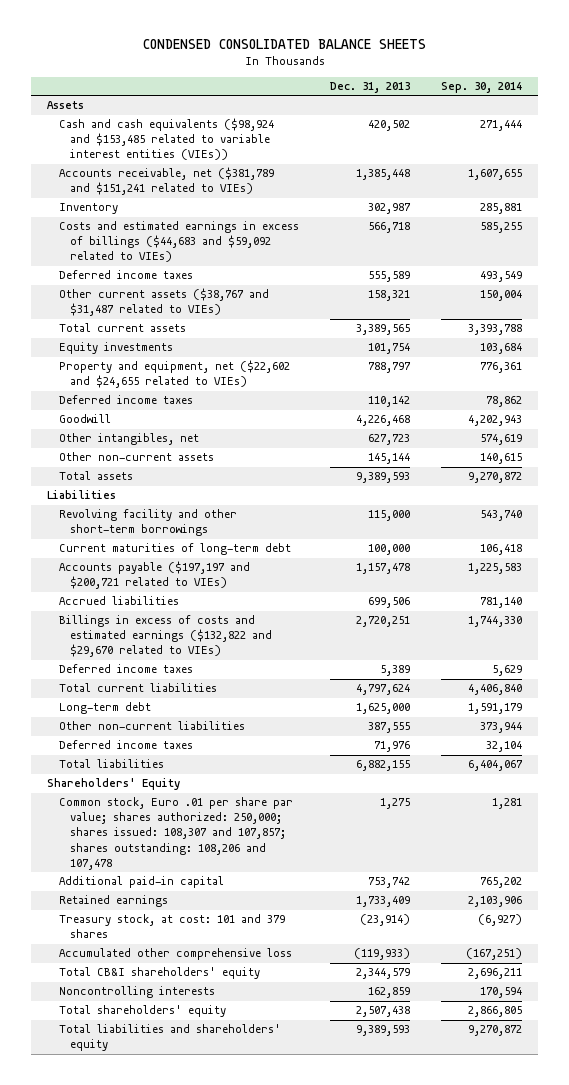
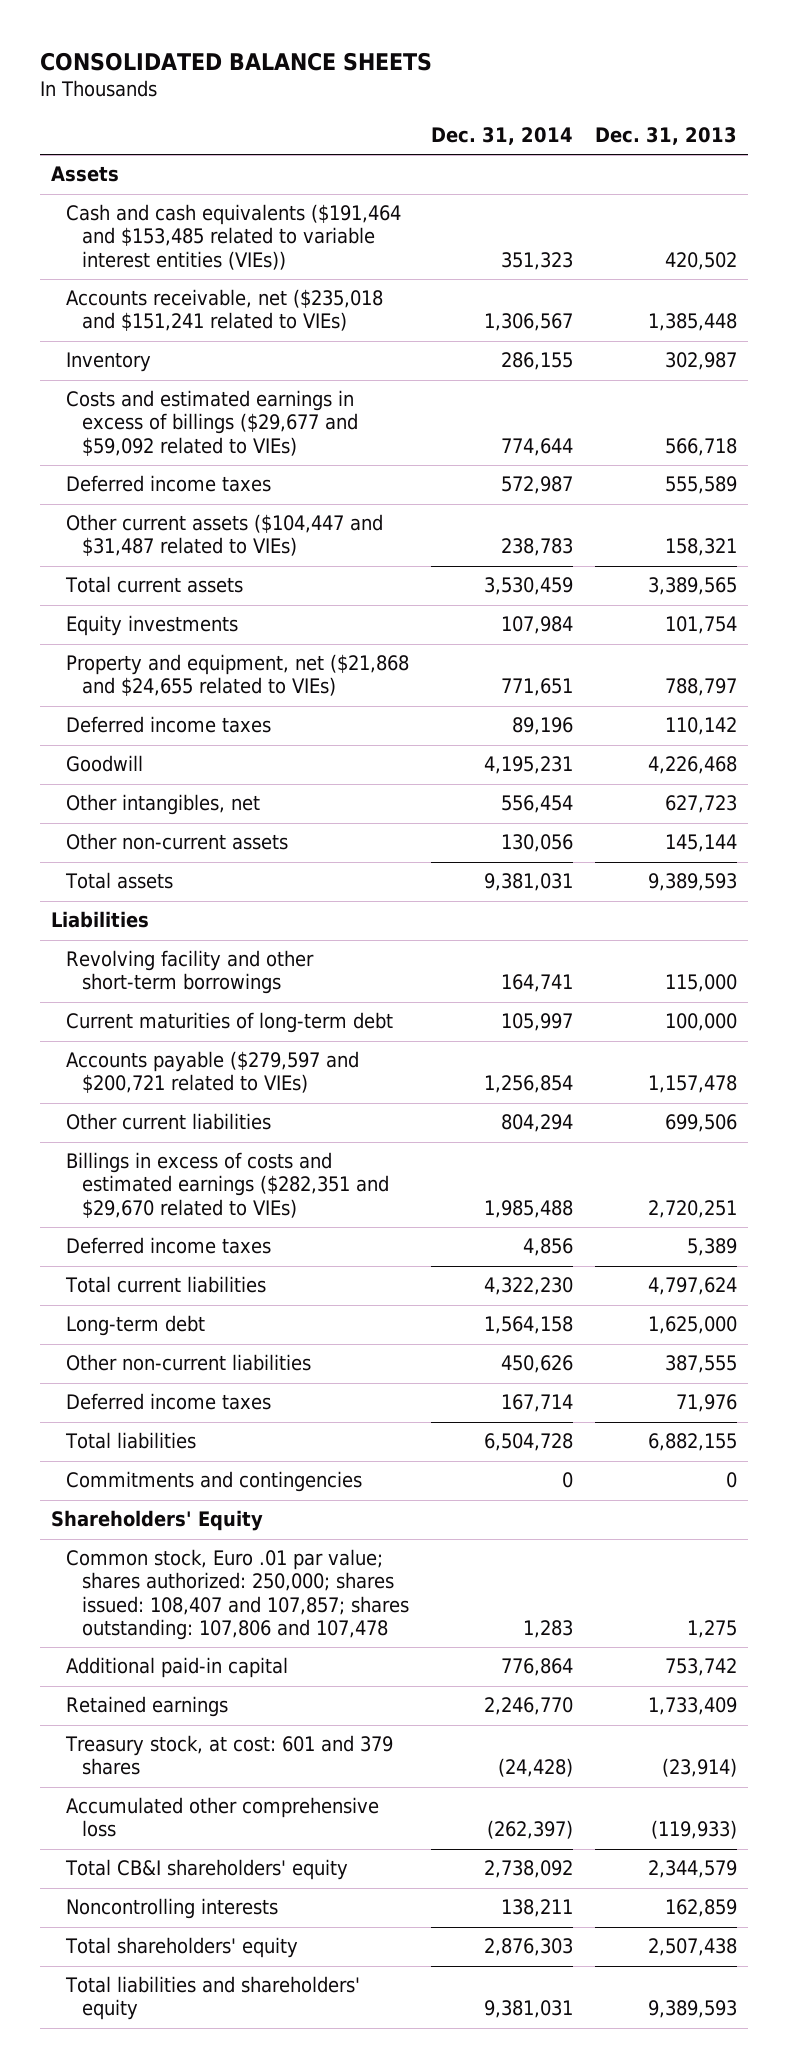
[142,39,426,50] CONDENSED CONSOLIDATED BALANCE SHEETS -> [40,52,433,72] CONSOLIDATED BALANCE SHEETS
[441,81,523,93] Sep. 30, 2014 -> none
none -> [431,127,574,146] Dec. 31, 2014
[58,118,274,161] Cash and cash equivalents ($98,924 and $153,485 related to variable interest entities (VIEs)) -> [66,204,402,270] Cash and cash equivalents ($191,464 and $153,485 related to variable interest entities (VIEs))
[58,167,274,196] Accounts receivable, net ($381,789 and $151,241 related to VIEs) -> [66,289,384,332] Accounts receivable, net ($235,018 and $151,241 related to VIEs)
[58,221,299,263] Costs and estimated earnings in excess of billings ($44,683 and $59,092 related to VIEs) -> [66,390,358,456] Costs and estimated earnings in excess of billings ($29,677 and $59,092 related to VIEs)
[58,288,269,317] Other current assets ($38,767 and $31,487 related to VIEs) -> [66,514,384,557] Other current assets ($104,447 and $31,487 related to VIEs)
[58,360,290,389] Property and equipment, net ($22,602 and $24,655 related to VIEs) -> [66,654,410,697] Property and equipment, net ($21,868 and $24,655 related to VIEs)
[58,561,250,590] Accounts payable ($197,197 and $200,721 related to VIEs) -> [66,1051,360,1094] Accounts payable ($279,597 and $200,721 related to VIEs)
[58,596,179,606] Accrued liabilities -> [66,1113,272,1131] Other current liabilities
[58,615,273,658] Billings in excess of costs and estimated earnings ($132,822 and $29,670 related to VIEs) -> [66,1152,389,1218] Billings in excess of costs and estimated earnings ($282,351 and $29,670 related to VIEs)
none -> [66,1471,363,1493] Commitments and contingencies
[58,797,293,870] Common stock, Euro .01 per share par value; shares authorized: 250,000; shares issued: 108,307 and 107,857; shares outstanding: 108,206 and 107,478 -> [66,1549,409,1640] Common stock, Euro .01 par value; shares authorized: 250,000; shares issued: 108,407 and 107,857; shares outstanding: 107,806 and 107,478
[58,914,285,939] Treasury stock, at cost: 101 and 379 shares -> [65,1735,394,1776] Treasury stock, at cost: 601 and 379 shares

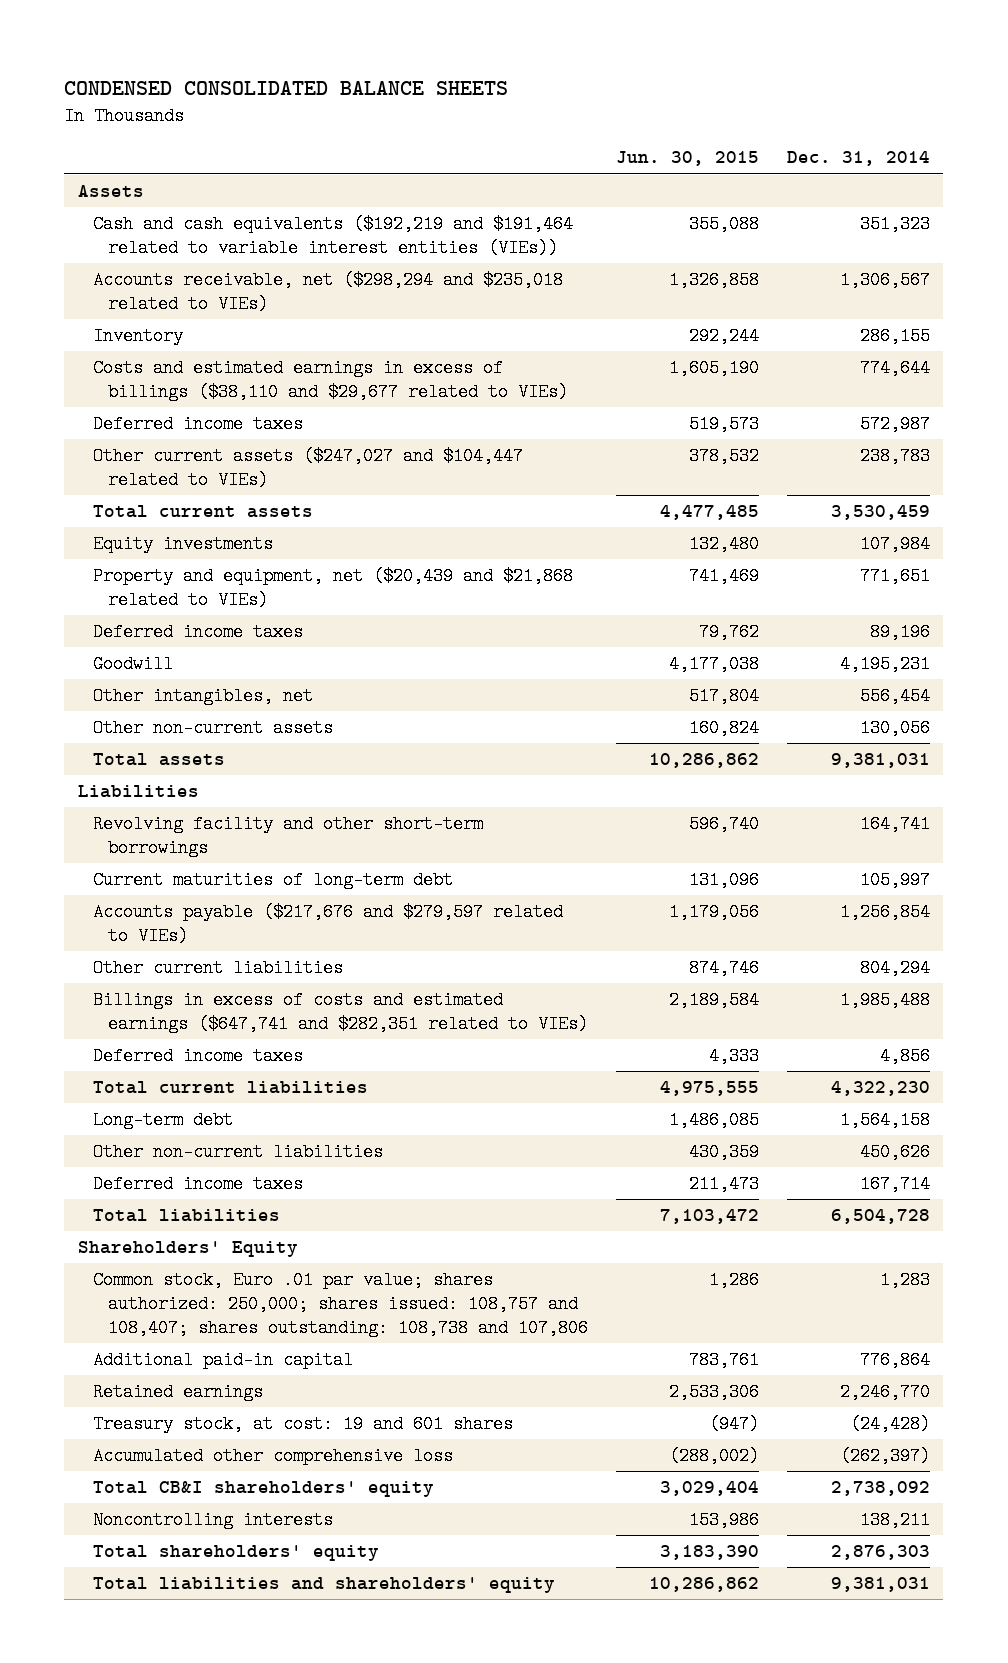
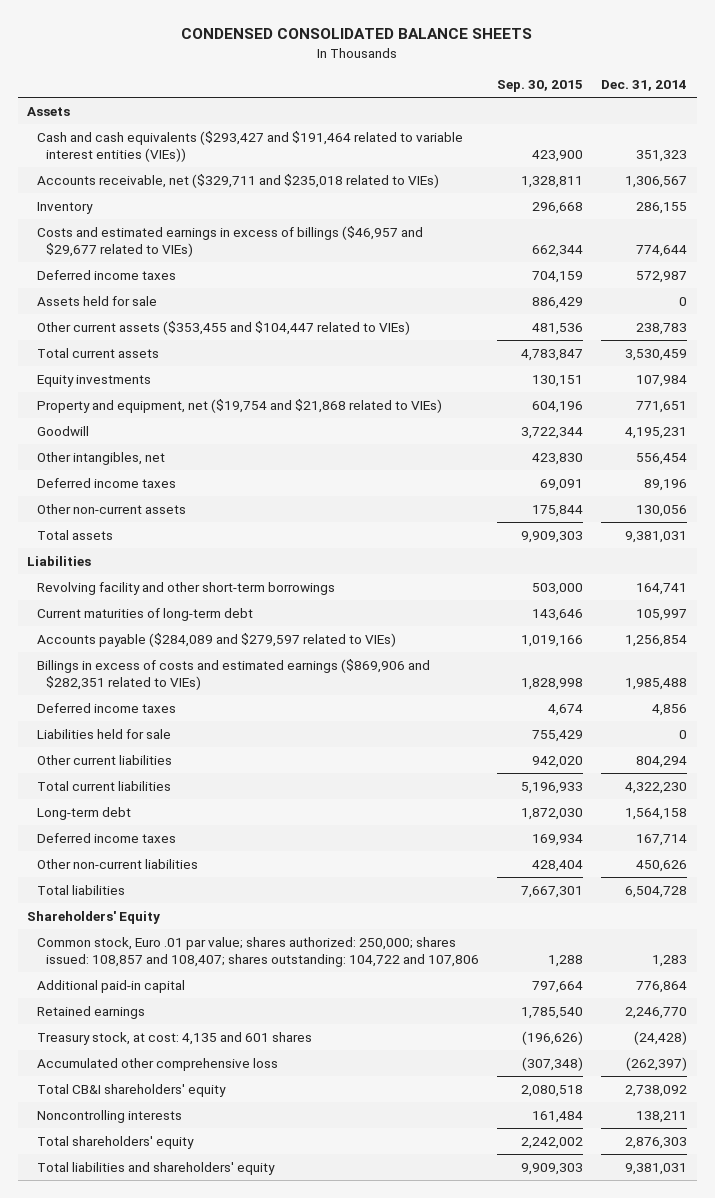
[615,151,759,167] Jun. 30, 2015 -> none
none -> [497,80,584,93] Sep. 30, 2015
[92,215,573,257] Cash and cash equivalents ($192,219 and $191,464 related to variable interest entities (VIEs)) -> [36,130,463,162] Cash and cash equivalents ($293,427 and $191,464 related to variable interest entities (VIEs))
[92,271,563,313] Accounts receivable, net ($298,294 and $235,018 related to VIEs) -> [36,173,439,188] Accounts receivable, net ($329,711 and $235,018 related to VIEs)
[92,359,568,401] Costs and estimated earnings in excess of billings ($38,110 and $29,677 related to VIEs) -> [36,225,423,257] Costs and estimated earnings in excess of billings ($46,957 and $29,677 related to VIEs)
none -> [36,295,157,306] Assets held for sale
[92,447,523,489] Other current assets ($247,027 and $104,447 related to VIEs) -> [36,320,410,335] Other current assets ($353,455 and $104,447 related to VIEs)
[92,567,573,609] Property and equipment, net ($20,439 and $21,868 related to VIEs) -> [36,398,442,413] Property and equipment, net ($19,754 and $21,868 related to VIEs)
[92,623,303,642] Deferred income taxes -> [36,477,176,488] Deferred income taxes
[92,903,563,945] Accounts payable ($217,676 and $279,597 related to VIEs) -> [36,632,396,647] Accounts payable ($284,089 and $279,597 related to VIEs)
[92,991,588,1033] Billings in excess of costs and estimated earnings ($647,741 and $282,351 related to VIEs) -> [36,658,430,690] Billings in excess of costs and estimated earnings ($869,906 and $282,351 related to VIEs)
none -> [36,728,171,739] Liabilities held for sale
[92,959,343,978] Other current liabilities -> [36,754,172,765] Other current liabilities
[92,1143,383,1162] Other non-current liabilities -> [36,858,198,869] Other non-current liabilities
[92,1271,588,1337] Common stock, Euro .01 par value; shares authorized: 250,000; shares issued: 108,757 and 108,407; shares outstanding: 108,738 and 107,806 -> [36,936,480,967] Common stock, Euro .01 par value; shares authorized: 250,000; shares issued: 108,857 and 108,407; shares outstanding: 104,722 and 107,806
[92,1415,513,1434] Treasury stock, at cost: 19 and 601 shares -> [36,1031,312,1045] Treasury stock, at cost: 4,135 and 601 shares

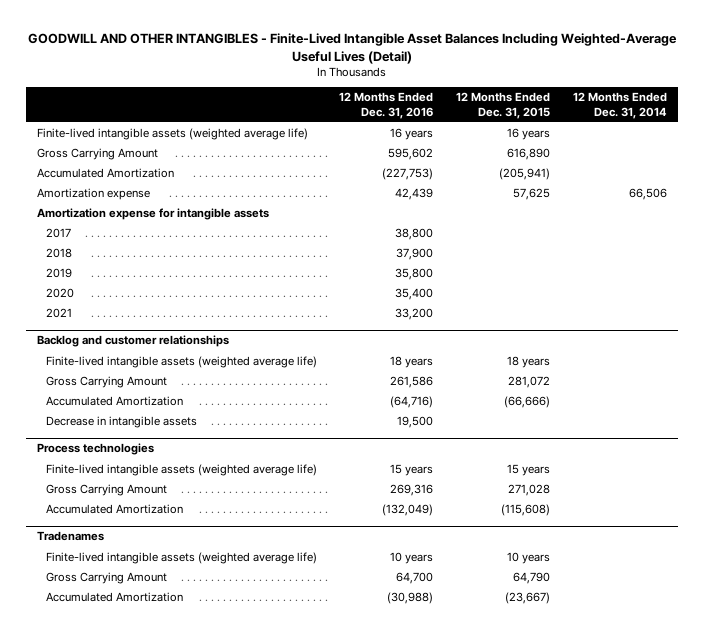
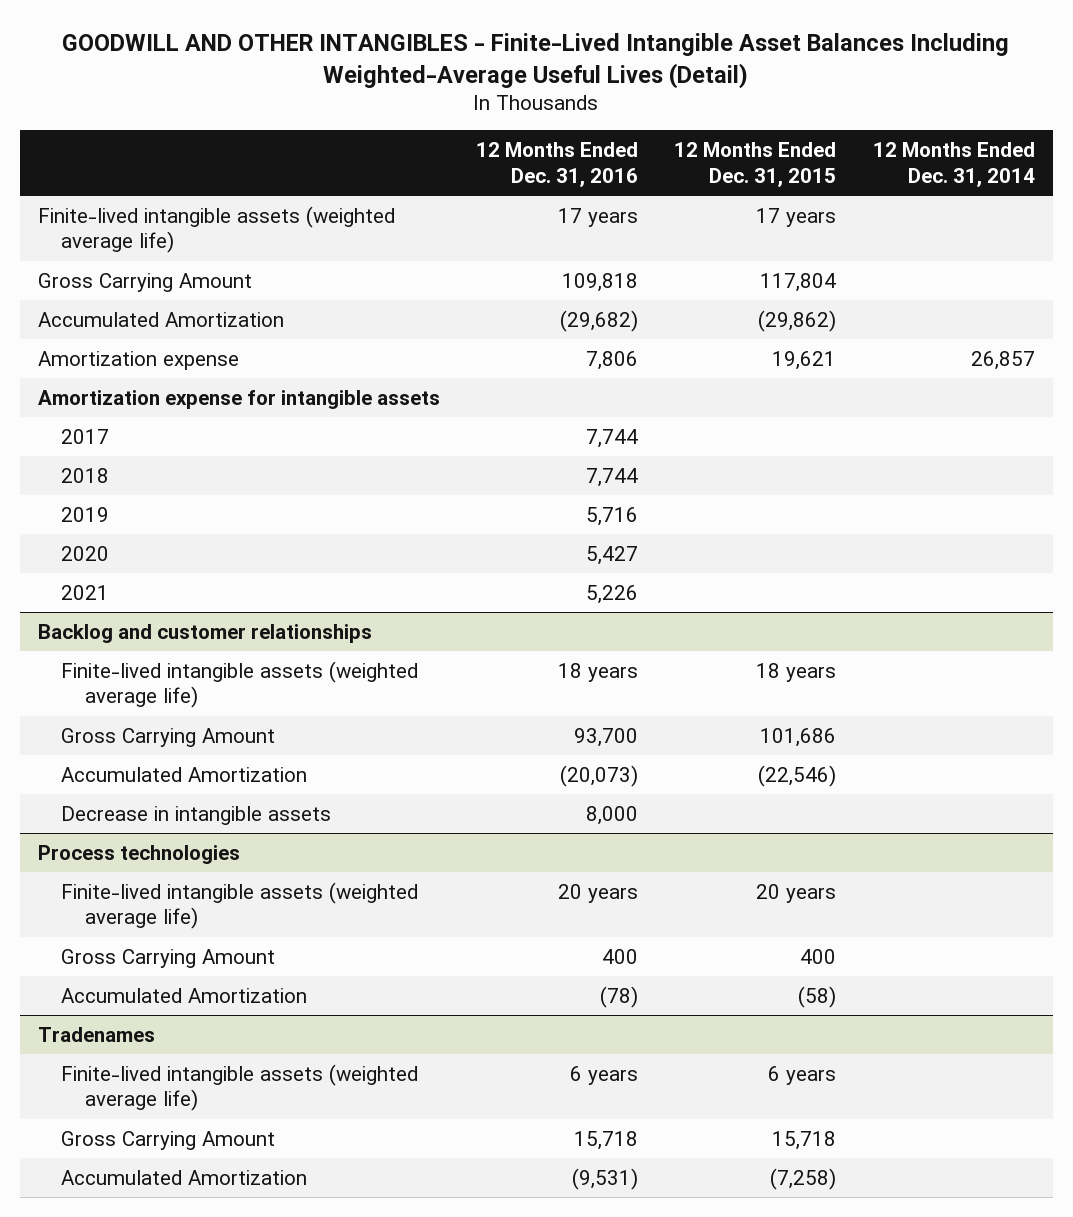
[390,128,434,141] 16 years -> [558,207,639,227] 17 years
[507,128,551,141] 16 years -> [756,207,837,227] 17 years
[388,148,434,161] 595,602 -> [562,272,639,292] 109,818
[507,148,551,161] 616,890 -> [760,272,837,292] 117,804
[382,168,434,181] (227,753) -> [560,309,639,332] (29,682)
[499,168,551,181] (205,941) -> [758,309,837,332] (29,862)
[395,188,434,201] 42,439 -> [586,350,639,370] 7,806
[513,188,551,201] 57,625 -> [772,350,837,370] 19,621
[628,188,667,201] 66,506 -> [970,350,1035,370] 26,857
[395,228,434,241] 38,800 -> [586,428,639,448] 7,744
[396,248,434,261] 37,900 -> [586,467,639,487] 7,744
[395,268,434,281] 35,800 -> [586,506,639,526] 5,716
[395,288,434,301] 35,400 -> [586,545,639,565] 5,427
[395,308,434,321] 33,200 -> [586,584,639,604] 5,226
[390,376,434,389] 261,586 -> [574,727,639,747] 93,700
[508,376,551,389] 281,072 -> [760,727,837,747] 101,686
[390,396,434,409] (64,716) -> [560,764,639,787] (20,073)
[504,396,551,409] (66,666) -> [758,764,837,787] (22,546)
[397,416,434,429] 19,500 -> [586,805,639,825] 8,000
[390,464,434,477] 15 years -> [558,883,639,903] 20 years
[507,464,551,477] 15 years -> [756,883,837,903] 20 years
[390,484,434,497] 269,316 -> [602,948,639,964] 400
[508,484,551,497] 271,028 -> [800,948,837,964] 400
[382,504,434,517] (132,049) -> [600,985,639,1008] (78)
[501,504,551,517] (115,608) -> [798,985,837,1008] (58)
[390,552,434,565] 10 years -> [570,1065,639,1085] 6 years
[507,552,551,565] 10 years -> [768,1065,837,1085] 6 years
[396,572,434,585] 64,700 -> [574,1130,639,1150] 15,718
[513,572,551,585] 64,790 -> [772,1130,837,1150] 15,718
[387,592,434,605] (30,988) -> [572,1167,639,1190] (9,531)
[505,592,551,605] (23,667) -> [770,1167,837,1190] (7,258)

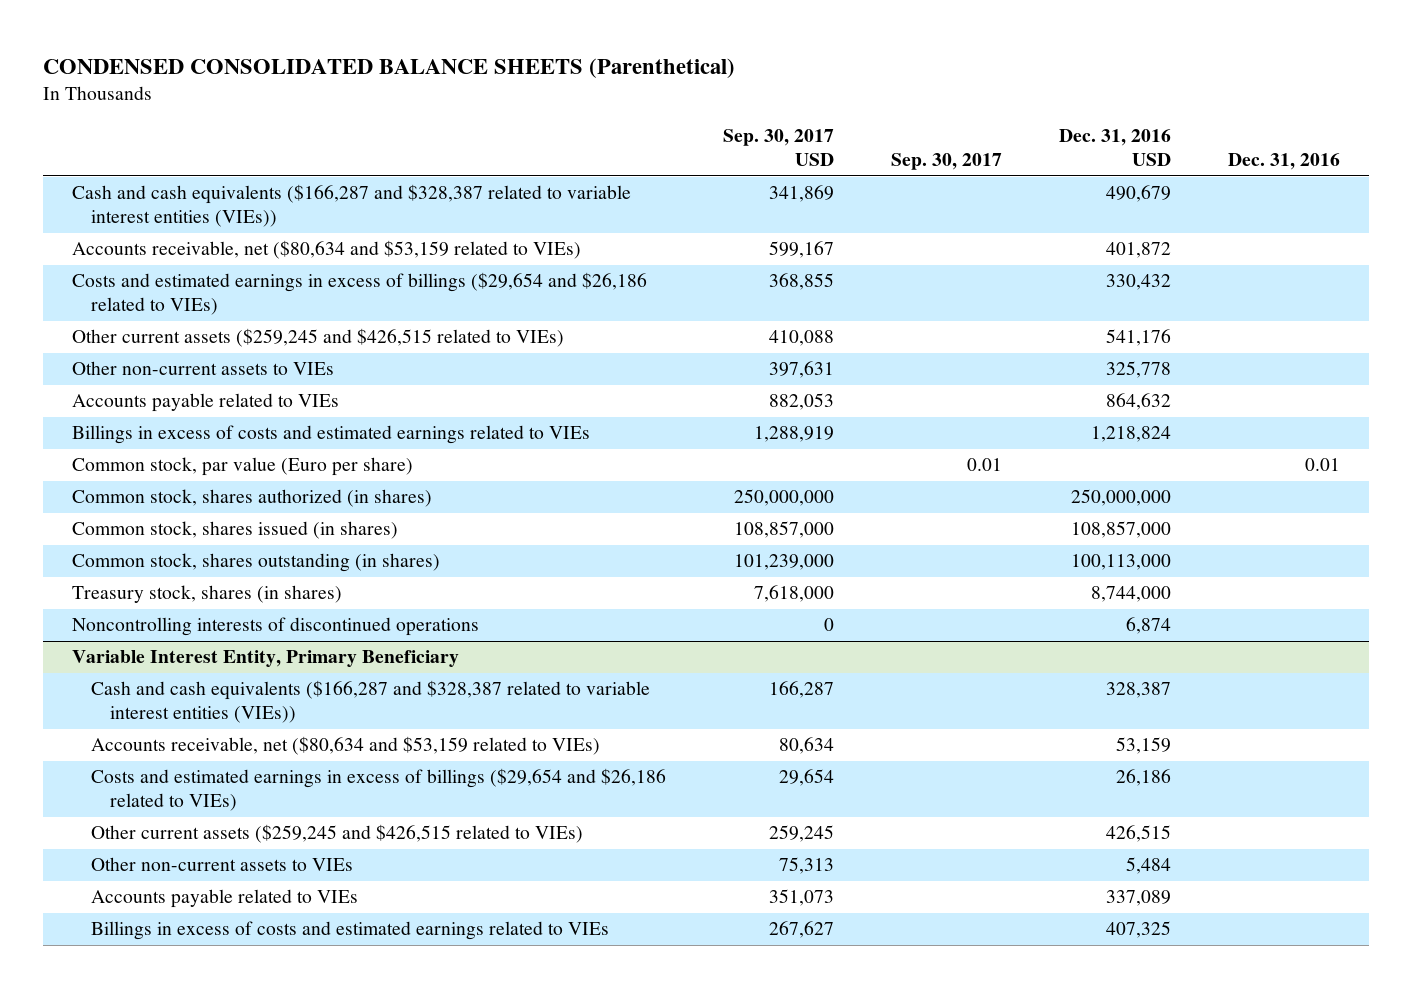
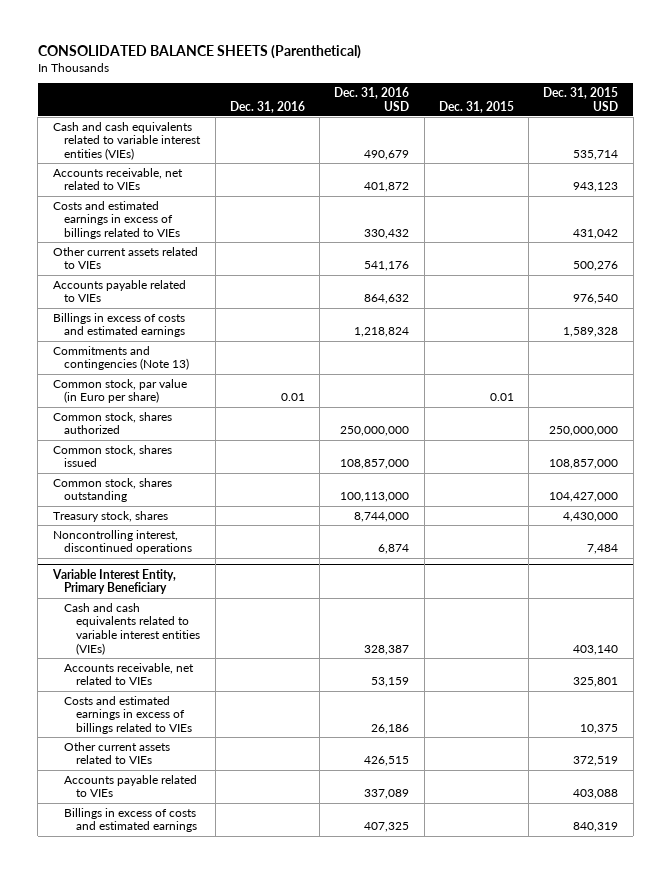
[43,57,736,78] CONDENSED CONSOLIDATED BALANCE SHEETS (Parenthetical) -> [37,44,361,59] CONSOLIDATED BALANCE SHEETS (Parenthetical)
[722,129,834,167] Sep. 30, 2017 USD -> none
[891,153,1003,171] Sep. 30, 2017 -> none
none -> [438,100,514,113] Dec. 31, 2015
none -> [543,86,619,111] Dec. 31, 2015 USD
[71,361,334,376] Other non-current assets to VIEs -> none
[71,184,631,228] Cash and cash equivalents ($166,287 and $328,387 related to variable interest entities (VIEs)) -> [52,121,202,161] Cash and cash equivalents related to variable interest entities (VIEs)
[71,240,581,260] Accounts receivable, net ($80,634 and $53,159 related to VIEs) -> [52,167,183,191] Accounts receivable, net related to VIEs
[71,272,647,316] Costs and estimated earnings in excess of billings ($29,654 and $26,186 related to VIEs) -> [52,200,181,240] Costs and estimated earnings in excess of billings related to VIEs
[71,328,564,348] Other current assets ($259,245 and $426,515 related to VIEs) -> [52,246,198,270] Other current assets related to VIEs
[71,425,590,445] Billings in excess of costs and estimated earnings related to VIEs -> [52,312,186,338] Billings in excess of costs and estimated earnings
none -> [52,345,190,371] Commitments and contingencies (Note 13)
[71,457,413,477] Common stock, par value (Euro per share) -> [52,378,187,404] Common stock, par value (in Euro per share)
[71,489,432,508] Common stock, shares authorized (in shares) -> [52,411,172,435] Common stock, shares authorized
[71,521,398,540] Common stock, shares issued (in shares) -> [52,444,172,468] Common stock, shares issued
[71,553,440,573] Common stock, shares outstanding (in shares) -> [52,477,172,503] Common stock, shares outstanding
[71,585,342,604] Treasury stock, shares (in shares) -> [52,510,168,522] Treasury stock, shares
[71,617,479,637] Noncontrolling interests of discontinued operations -> [52,529,193,555] Noncontrolling interest, discontinued operations
[90,857,353,872] Other non-current assets to VIEs -> none
[90,680,650,724] Cash and cash equivalents ($166,287 and $328,387 related to variable interest entities (VIEs)) -> [64,602,201,655] Cash and cash equivalents related to variable interest entities (VIEs)
[90,736,600,756] Accounts receivable, net ($80,634 and $53,159 related to VIEs) -> [64,662,195,686] Accounts receivable, net related to VIEs
[90,768,666,812] Costs and estimated earnings in excess of billings ($29,654 and $26,186 related to VIEs) -> [64,695,193,735] Costs and estimated earnings in excess of billings related to VIEs
[90,824,583,844] Other current assets ($259,245 and $426,515 related to VIEs) -> [64,741,171,765] Other current assets related to VIEs
[90,921,609,941] Billings in excess of costs and estimated earnings related to VIEs -> [64,807,198,833] Billings in excess of costs and estimated earnings

